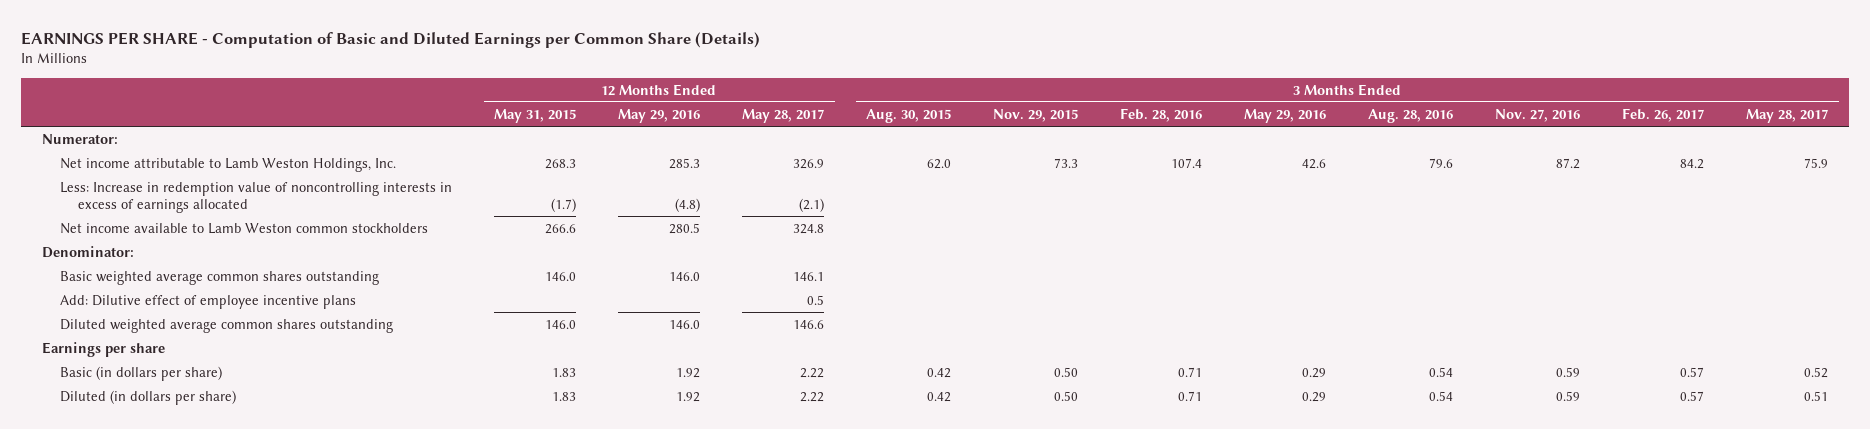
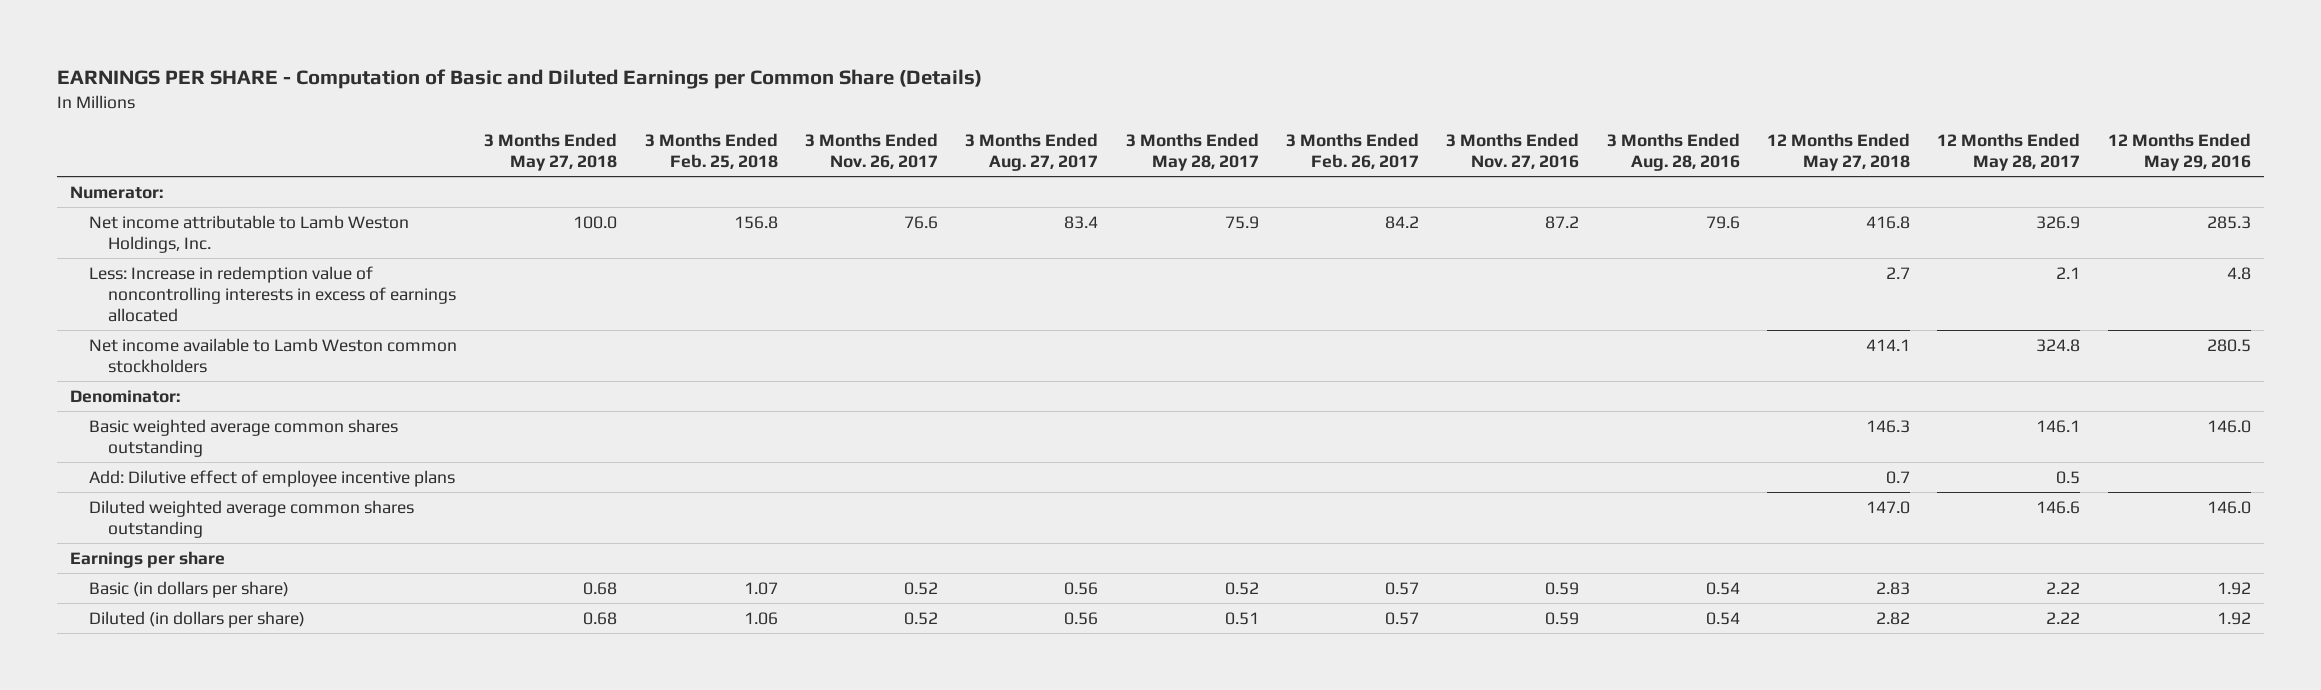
[494,108,577,123] May 31, 2015 -> none
[866,108,952,123] Aug. 30, 2015 -> none
[993,108,1079,122] Nov. 29, 2015 -> none
[1120,107,1203,122] Feb. 28, 2016 -> none
[1244,108,1327,123] May 29, 2016 -> none
none -> [484,133,618,172] 3 Months Ended May 27, 2018
none -> [644,133,778,170] 3 Months Ended Feb. 25, 2018
none -> [805,133,939,170] 3 Months Ended Nov. 26, 2017
none -> [965,133,1099,172] 3 Months Ended Aug. 27, 2017
none -> [1767,133,1911,172] 12 Months Ended May 27, 2018
[675,197,701,212] (4.8) -> [2226,266,2251,280] 4.8
[799,197,825,212] (2.1) -> [2056,266,2081,279] 2.1

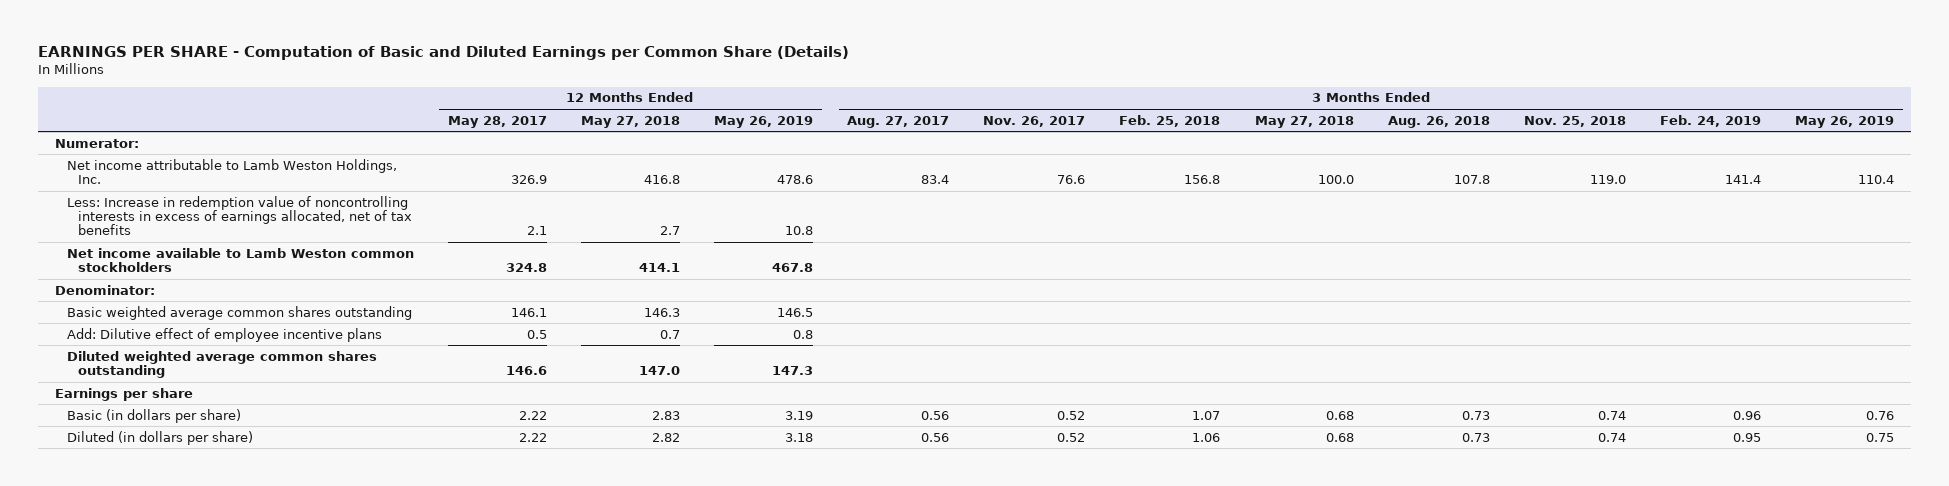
[1125,133,1259,172] 3 Months Ended May 28, 2017 -> none
[1286,133,1420,170] 3 Months Ended Feb. 26, 2017 -> none
[1446,133,1580,170] 3 Months Ended Nov. 27, 2016 -> none
[1606,133,1740,172] 3 Months Ended Aug. 28, 2016 -> none
[2107,133,2251,172] 12 Months Ended May 29, 2016 -> none
none -> [714,115,814,128] May 26, 2019
none -> [1387,115,1490,128] Aug. 26, 2018
none -> [1523,115,1626,127] Nov. 25, 2018
none -> [1659,114,1761,127] Feb. 24, 2019
none -> [1795,115,1895,128] May 26, 2019
[88,265,456,322] Less: Increase in redemption value of noncontrolling interests in excess of earnings allocated -> [66,195,413,236] Less: Increase in redemption value of noncontrolling interests in excess of earnings allocated, net of tax benefits

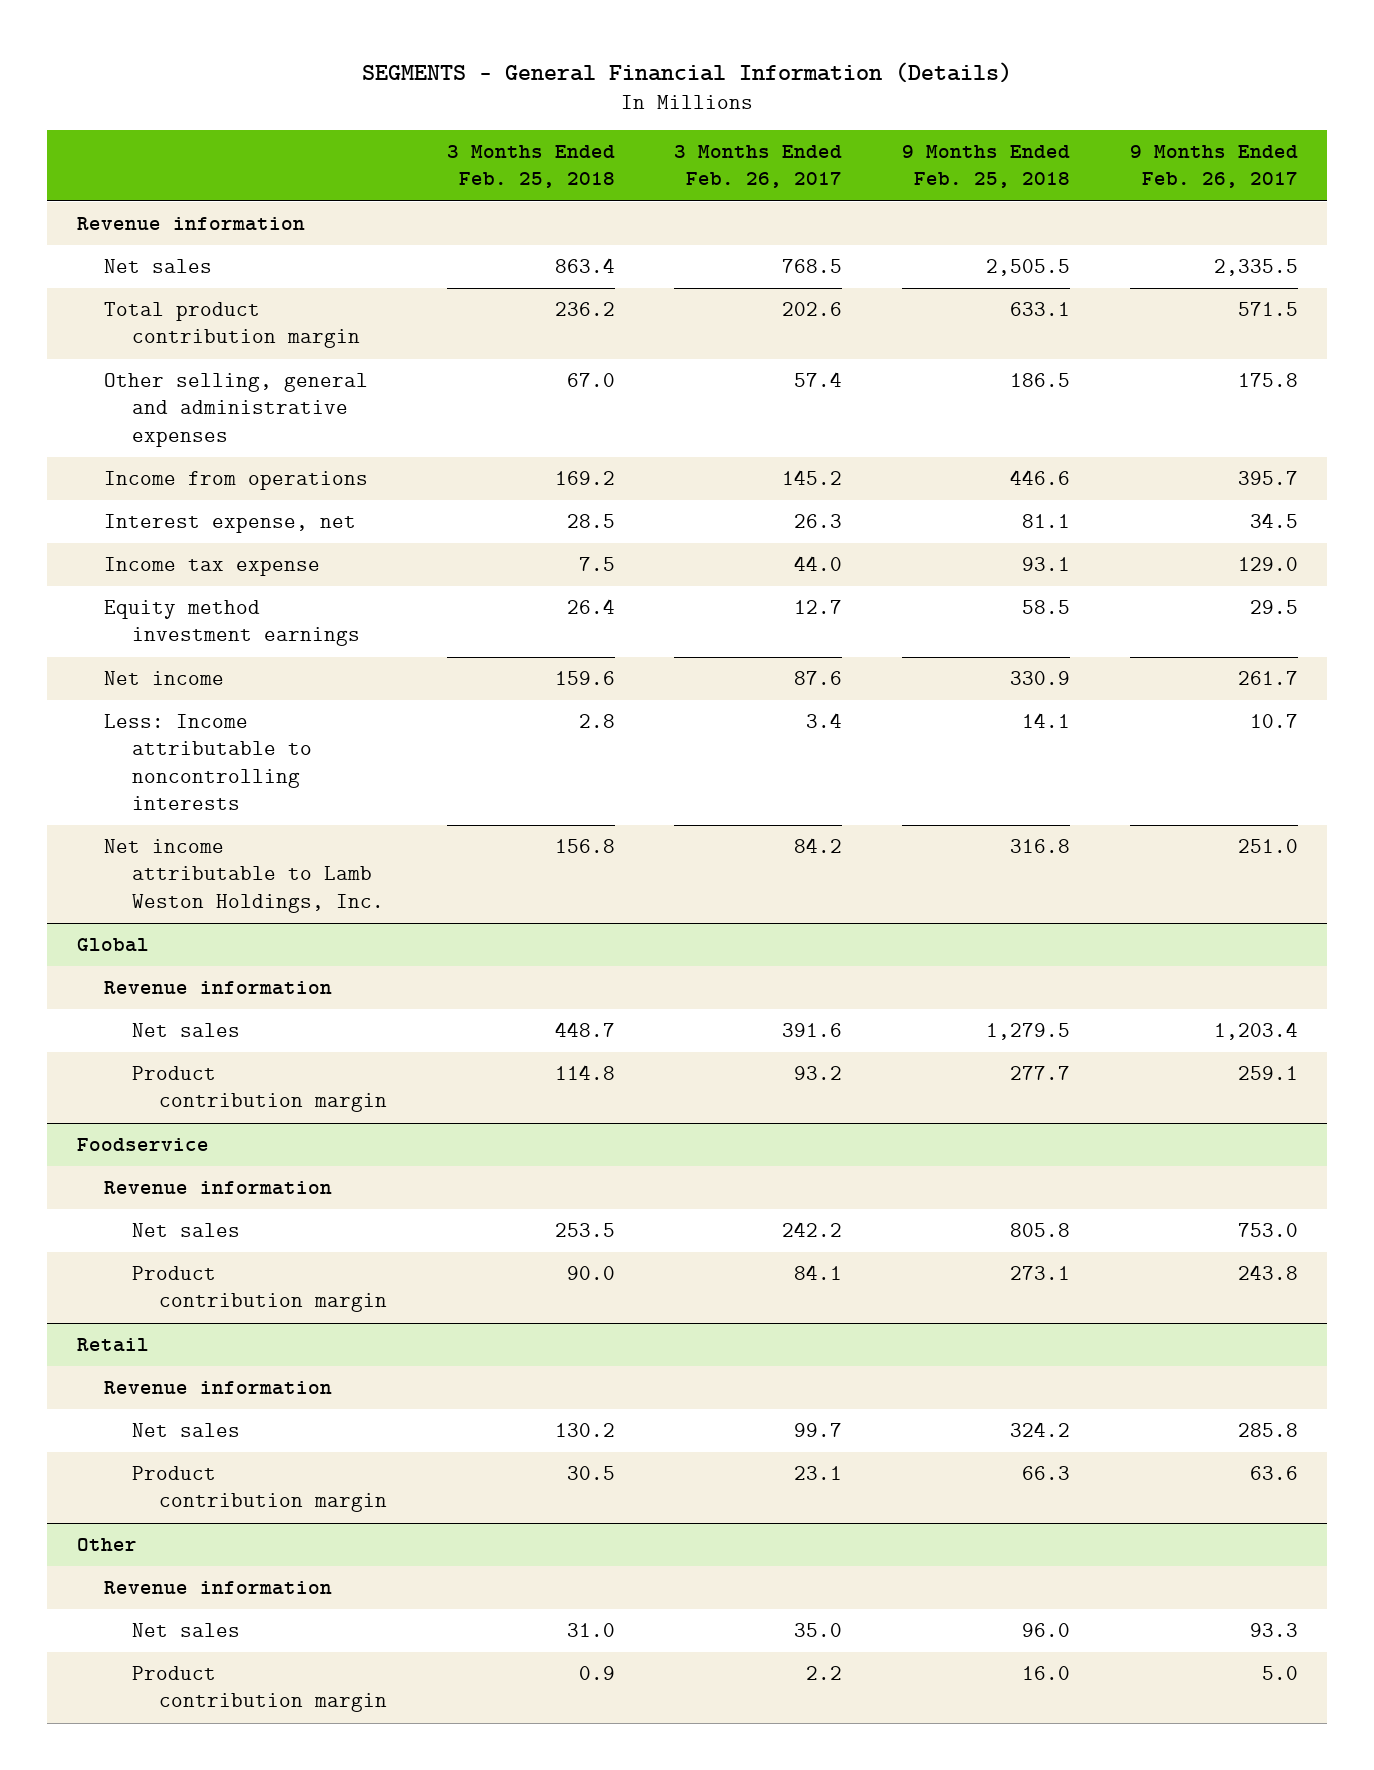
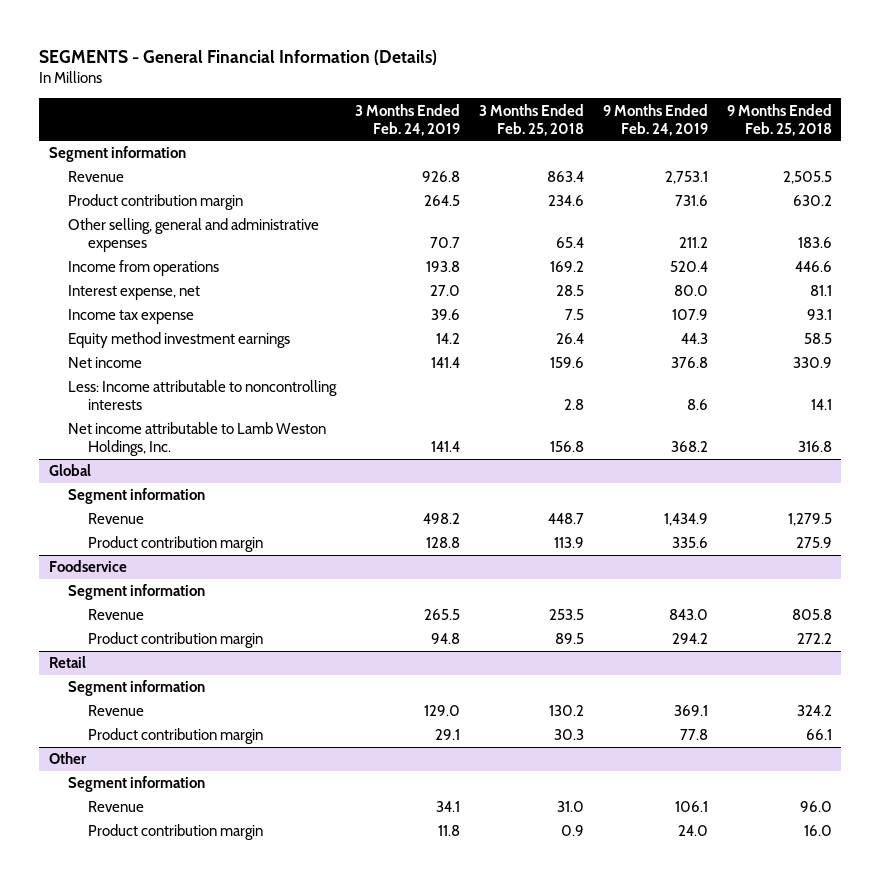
[674,145,843,189] 3 Months Ended Feb. 26, 2017 -> none
[1129,145,1298,189] 9 Months Ended Feb. 26, 2017 -> none
none -> [355,103,461,136] 3 Months Ended Feb. 24, 2019
none -> [602,103,708,136] 9 Months Ended Feb. 24, 2019
[76,217,305,232] Revenue information -> [48,146,186,163] Segment information
[104,259,213,274] Net sales -> [68,171,125,183] Revenue
[104,302,360,349] Total product contribution margin -> [68,194,244,211] Product contribution margin
[554,302,615,317] 236.2 -> [548,195,585,207] 234.6
[1010,302,1071,317] 633.1 -> [792,195,832,207] 630.2
[566,373,615,388] 67.0 -> [556,237,585,249] 65.4
[1010,373,1071,388] 186.5 -> [797,237,832,249] 183.6
[104,981,333,996] Revenue information -> [68,488,206,505] Segment information
[131,1023,240,1038] Net sales -> [87,513,144,525] Revenue
[554,1065,615,1081] 114.8 -> [554,537,585,549] 113.9
[1010,1066,1071,1081] 277.7 -> [795,537,832,549] 275.9
[104,1181,333,1196] Revenue information -> [68,584,206,601] Segment information
[131,1223,240,1238] Net sales -> [87,609,144,621] Revenue
[566,1266,615,1281] 90.0 -> [555,633,585,645] 89.5
[1010,1266,1071,1281] 273.1 -> [796,633,832,645] 272.2
[104,1381,333,1396] Revenue information -> [68,680,206,697] Segment information
[131,1423,240,1438] Net sales -> [87,705,144,717] Revenue
[566,1466,615,1481] 30.5 -> [554,729,585,741] 30.3
[1022,1466,1071,1481] 66.3 -> [805,729,832,741] 66.1
[104,1581,333,1596] Revenue information -> [68,776,206,793] Segment information
[131,1623,240,1638] Net sales -> [87,801,144,813] Revenue

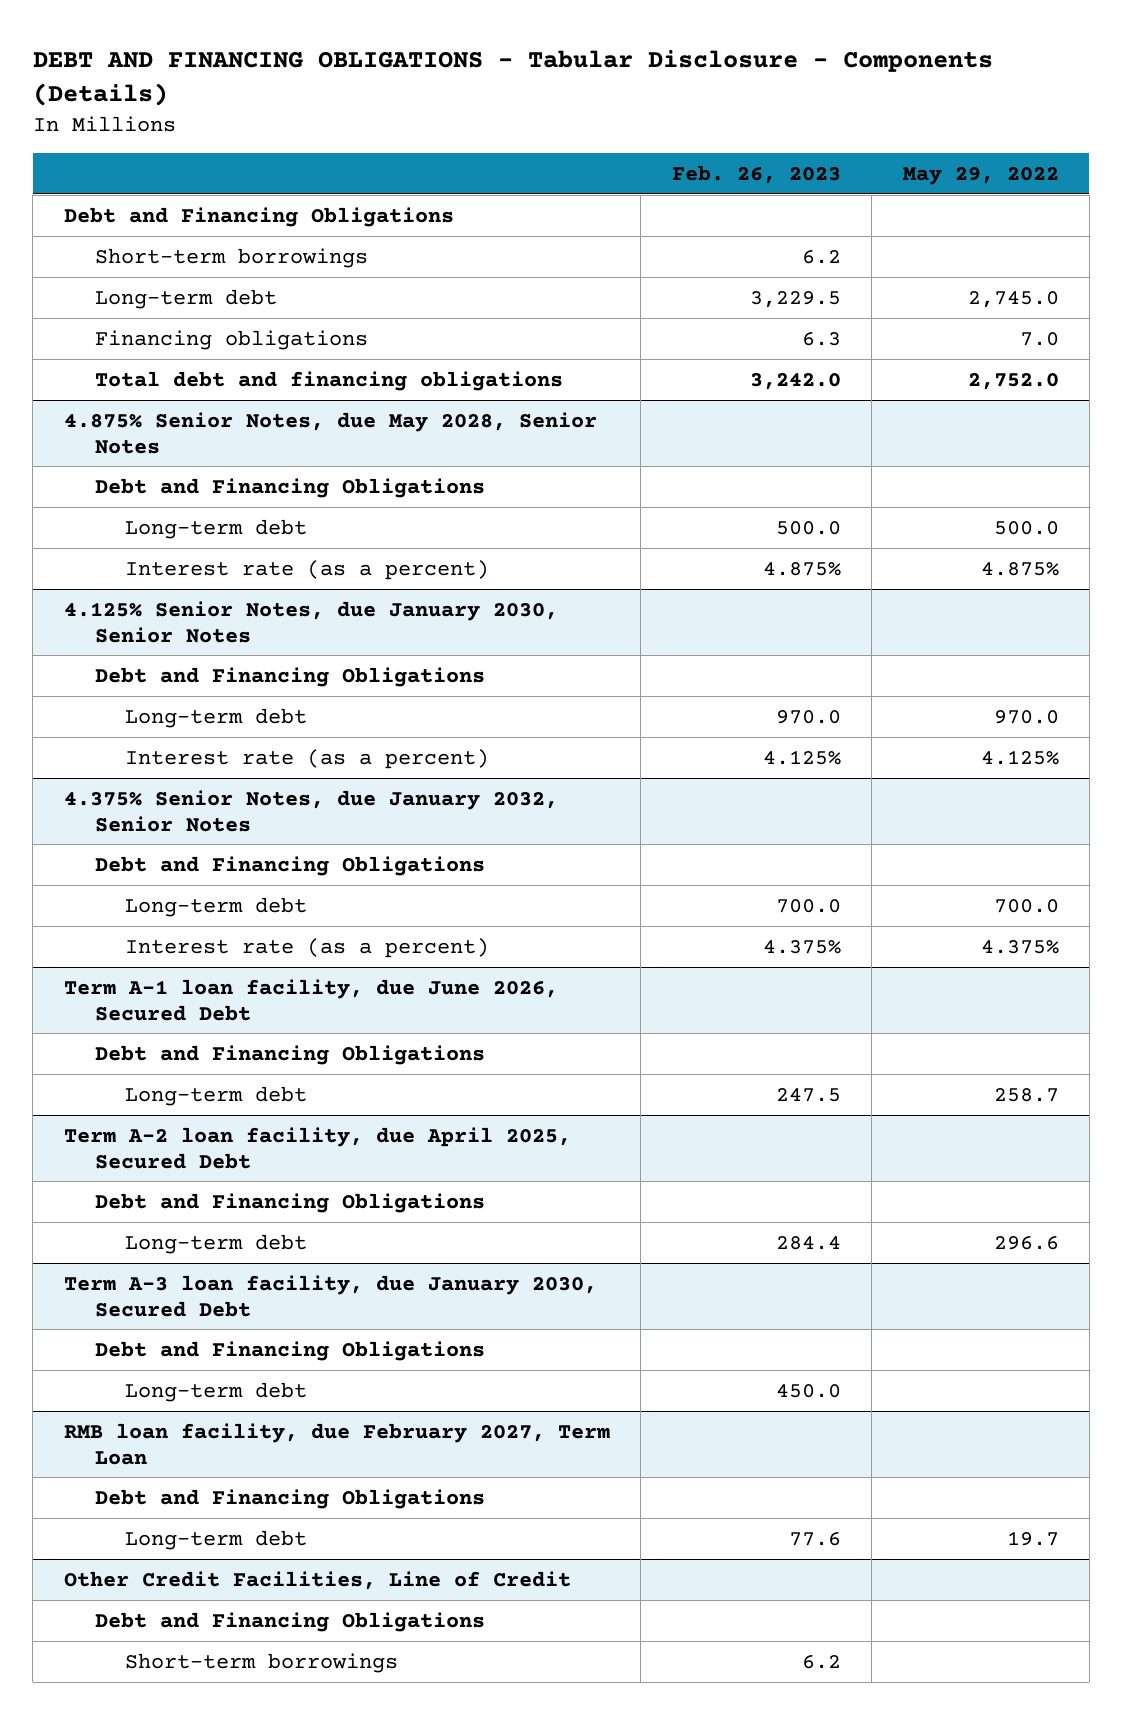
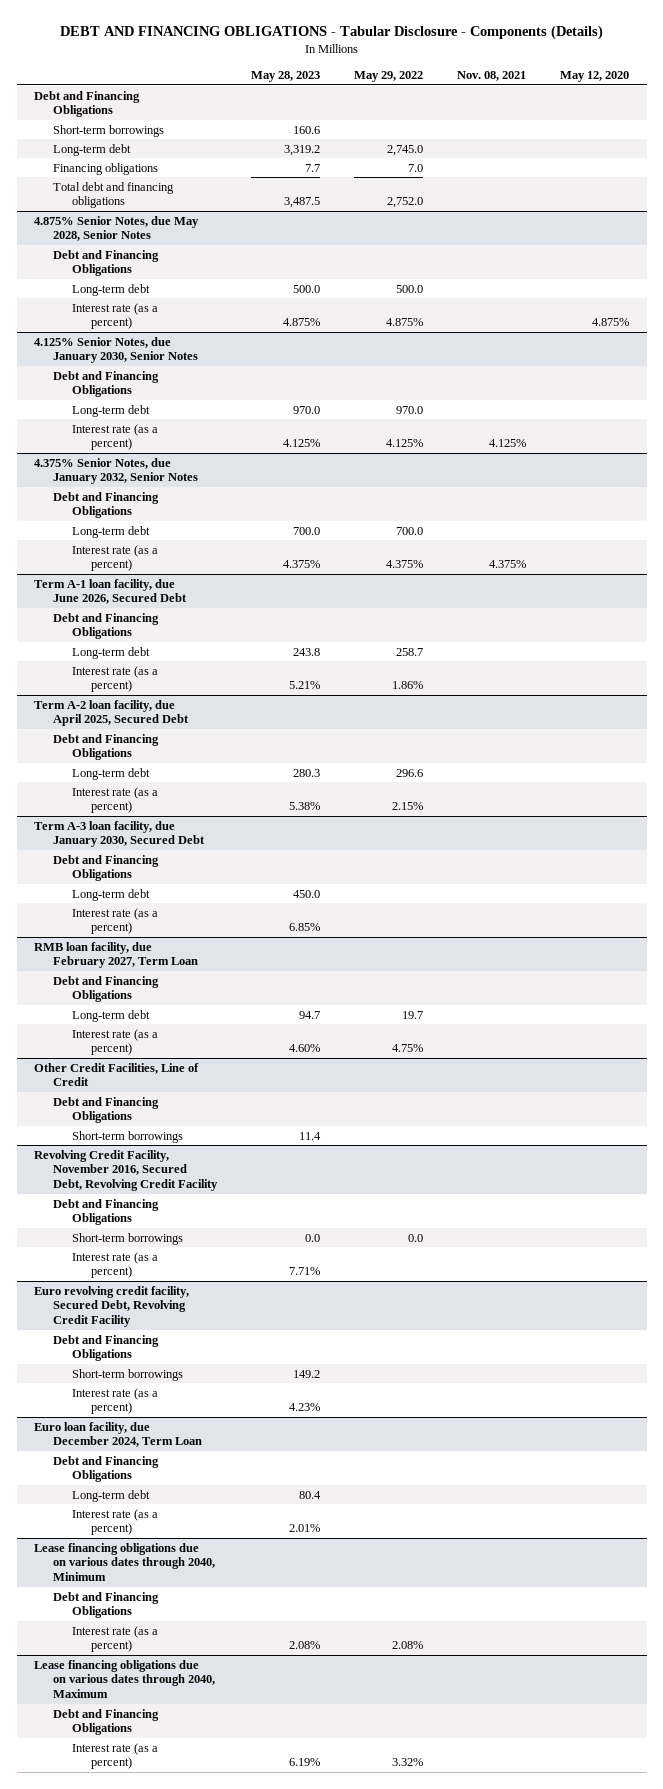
[671,164,841,184] Feb. 26, 2023 -> none
none -> [250,71,320,83] May 28, 2023
none -> [457,71,527,82] Nov. 08, 2021
none -> [560,71,630,83] May 12, 2020
none -> [71,665,158,693] Interest rate (as a percent)
none -> [71,786,158,814] Interest rate (as a percent)
none -> [71,907,158,935] Interest rate (as a percent)
none -> [71,1028,158,1056] Interest rate (as a percent)
none -> [33,1149,218,1192] Revolving Credit Facility, November 2016, Secured Debt, Revolving Credit Facility
none -> [52,1198,159,1226] Debt and Financing Obligations
none -> [71,1232,183,1245] Short-term borrowings
none -> [71,1251,158,1279] Interest rate (as a percent)
none -> [33,1285,189,1328] Euro revolving credit facility, Secured Debt, Revolving Credit Facility
none -> [52,1334,159,1362] Debt and Financing Obligations
none -> [71,1368,183,1381] Short-term borrowings
none -> [71,1387,158,1415] Interest rate (as a percent)
none -> [33,1421,202,1448] Euro loan facility, due December 2024, Term Loan
none -> [52,1455,159,1483] Debt and Financing Obligations
none -> [71,1489,150,1502] Long-term debt
none -> [71,1508,158,1536] Interest rate (as a percent)
none -> [33,1542,215,1582] Lease financing obligations due on various dates through 2040, Minimum
none -> [52,1591,159,1619] Debt and Financing Obligations
none -> [71,1625,158,1653] Interest rate (as a percent)
none -> [33,1659,215,1699] Lease financing obligations due on various dates through 2040, Maximum
none -> [52,1708,159,1736] Debt and Financing Obligations
none -> [71,1742,158,1770] Interest rate (as a percent)

